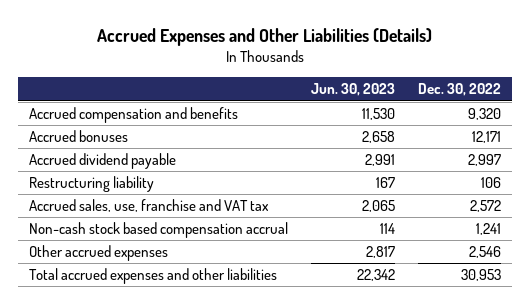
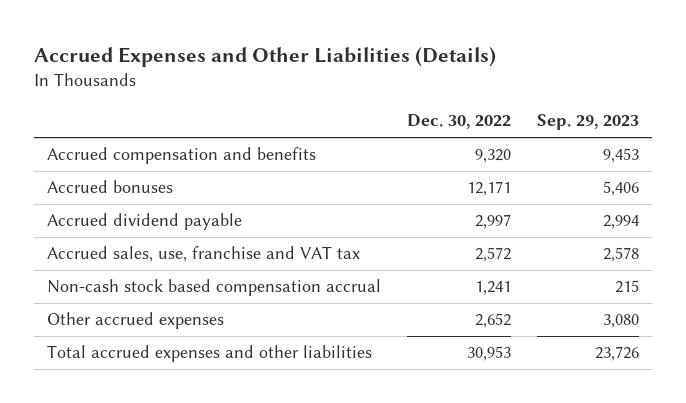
[311,83,396,97] Jun. 30, 2023 -> none
none -> [537,114,640,131] Sep. 29, 2023
[29,176,155,193] Restructuring liability -> none
[469,246,502,259] 2,546 -> [474,313,511,329] 2,652

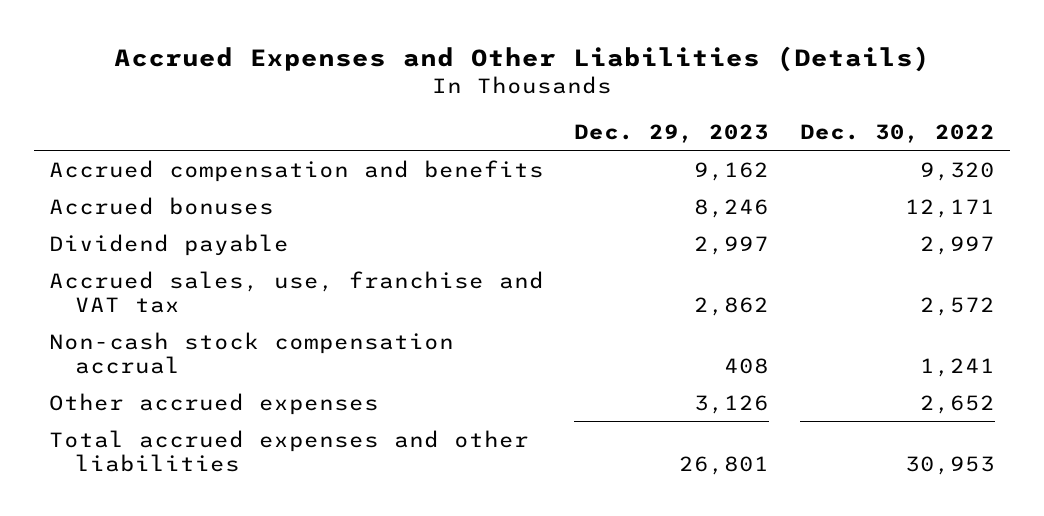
[537,114,640,131] Sep. 29, 2023 -> none
none -> [574,123,770,143] Dec. 29, 2023
[46,213,242,231] Accrued dividend payable -> [49,233,290,256] Dividend payable
[46,279,381,297] Non-cash stock based compensation accrual -> [49,331,455,374] Non-cash stock compensation accrual

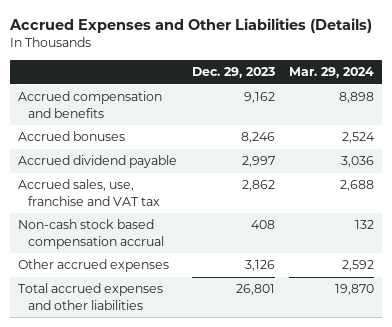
[799,123,995,143] Dec. 30, 2022 -> none
none -> [289,67,375,79] Mar. 29, 2024
[49,233,290,256] Dividend payable -> [17,155,177,169] Accrued dividend payable
[49,331,455,374] Non-cash stock compensation accrual -> [17,219,165,249] Non-cash stock based compensation accrual

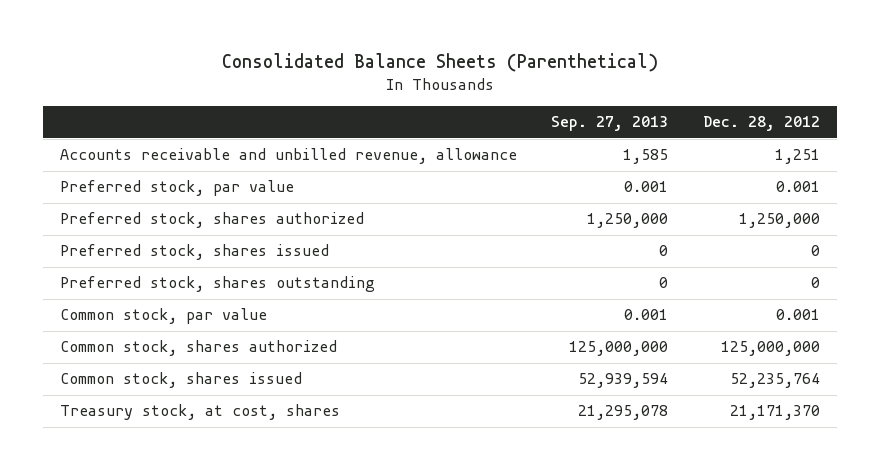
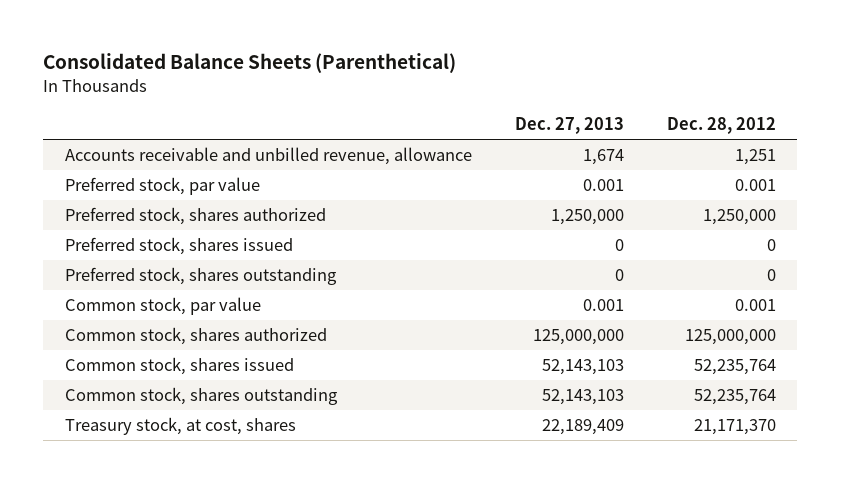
[551,116,669,132] Sep. 27, 2013 -> none
none -> [514,117,624,135] Dec. 27, 2013
none -> [64,387,338,406] Common stock, shares outstanding

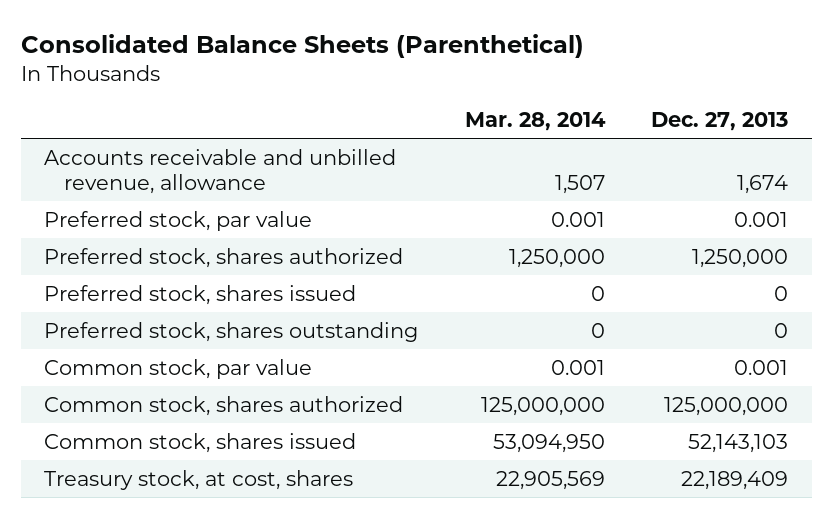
[666,117,776,135] Dec. 28, 2012 -> none
none -> [464,112,606,132] Mar. 28, 2014
[64,387,338,406] Common stock, shares outstanding -> none

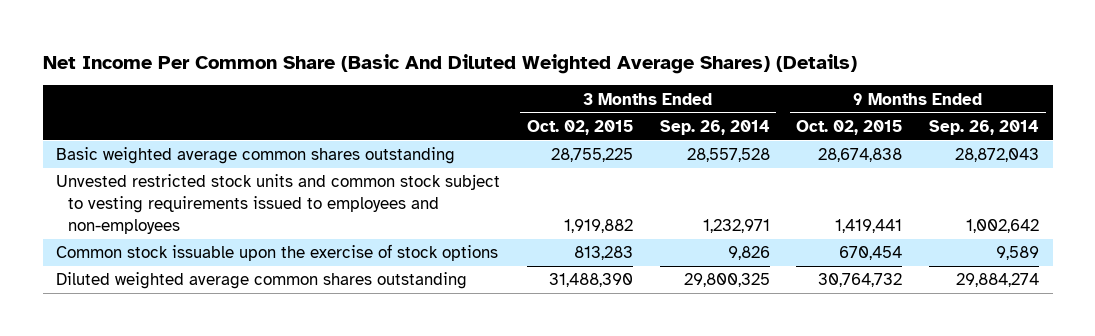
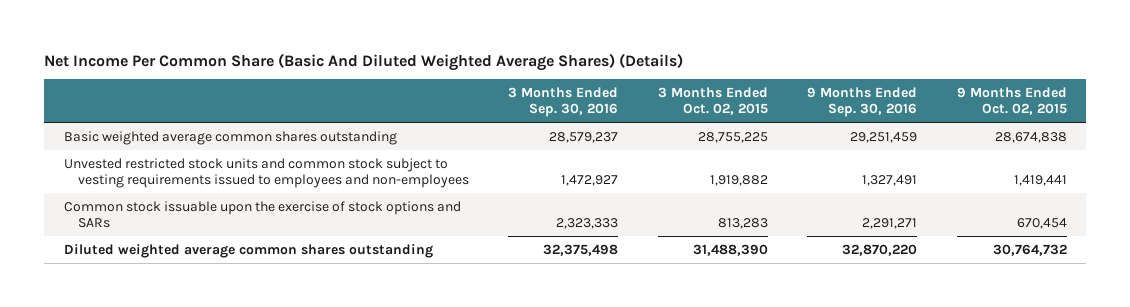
[659,119,770,135] Sep. 26, 2014 -> none
[929,119,1040,135] Sep. 26, 2014 -> none
none -> [508,87,619,118] 3 Months Ended Sep. 30, 2016
none -> [807,87,918,118] 9 Months Ended Sep. 30, 2016
[55,244,498,262] Common stock issuable upon the exercise of stock options -> [63,200,461,228] Common stock issuable upon the exercise of stock options and SARs

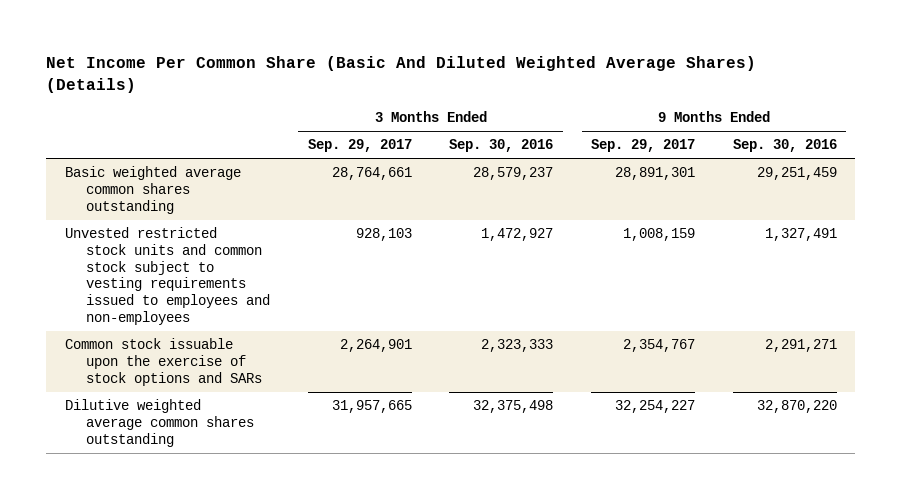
[657,87,768,116] 3 Months Ended Oct. 02, 2015 -> none
[956,87,1067,116] 9 Months Ended Oct. 02, 2015 -> none
none -> [307,139,412,153] Sep. 29, 2017
none -> [590,139,695,153] Sep. 29, 2017
[63,243,433,258] Diluted weighted average common shares outstanding -> [65,399,255,447] Dilutive weighted average common shares outstanding

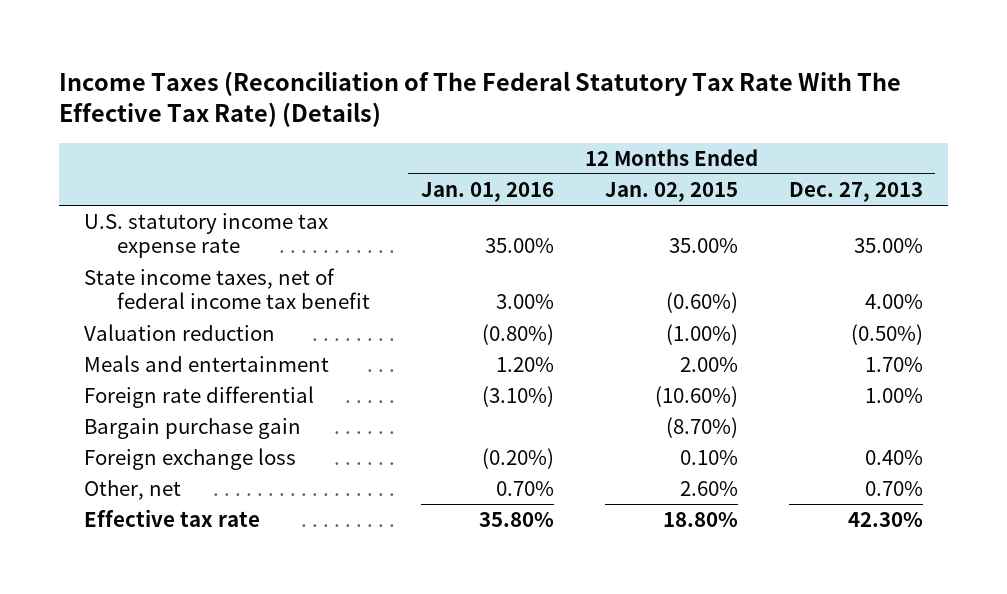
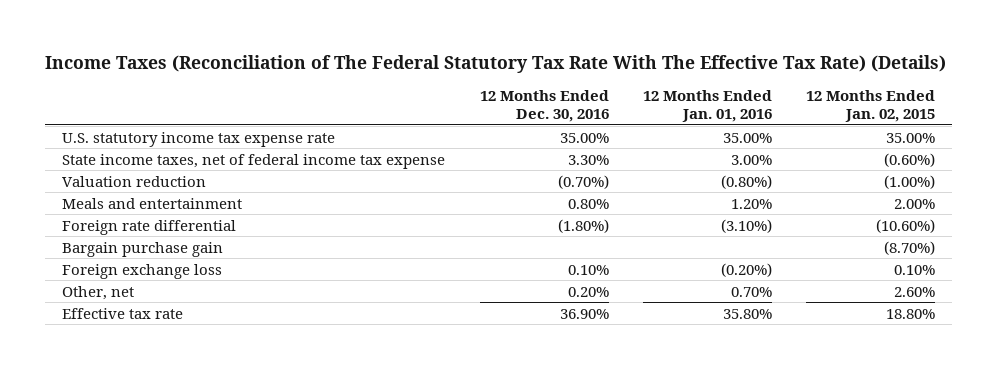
[788,181,923,202] Dec. 27, 2013 -> none
none -> [479,89,609,123] 12 Months Ended Dec. 30, 2016
[84,268,370,310] State income taxes, net of federal income tax benefit -> [62,153,446,169] State income taxes, net of federal income tax expense

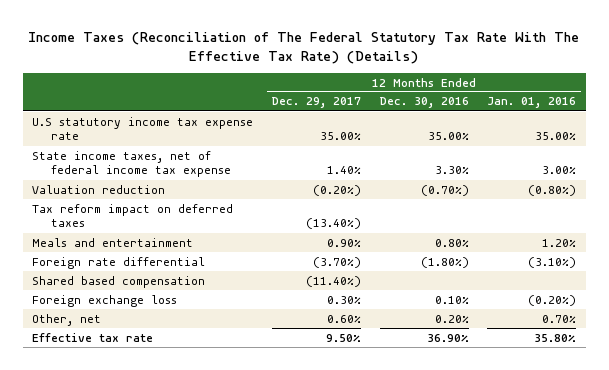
[806,89,936,123] 12 Months Ended Jan. 02, 2015 -> none
none -> [272,97,362,109] Dec. 29, 2017
[62,131,336,147] U.S. statutory income tax expense rate -> [32,116,254,141] U.S statutory income tax expense rate
none -> [32,203,234,228] Tax reform impact on deferred taxes
[62,241,224,257] Bargain purchase gain -> none
none -> [32,275,206,288] Shared based compensation

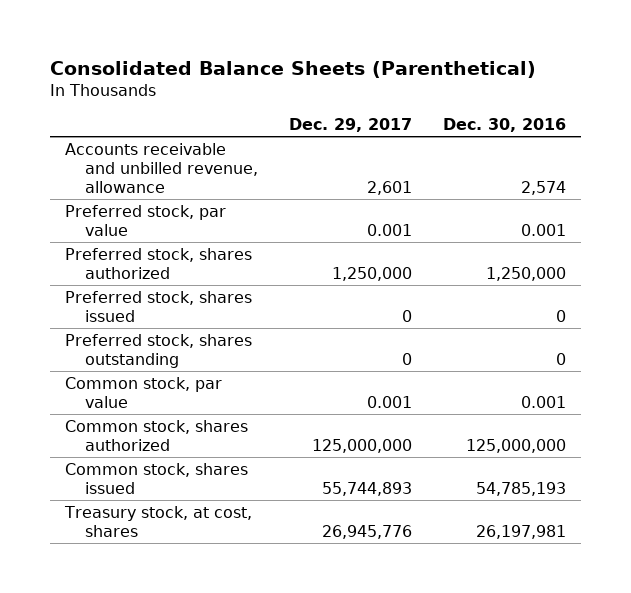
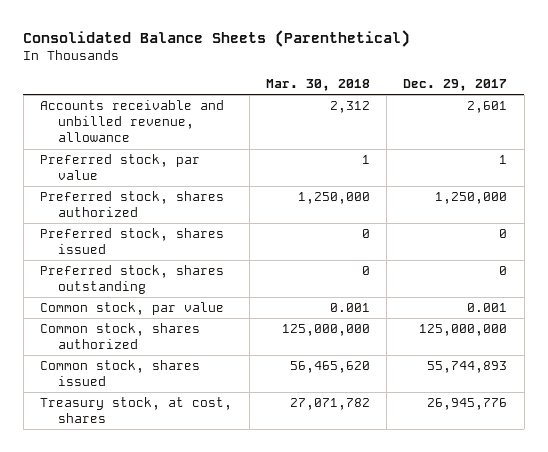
[442,117,566,132] Dec. 30, 2016 -> none
none -> [265,78,370,91] Mar. 30, 2018
[366,223,412,236] 0.001 -> [499,154,508,164] 1

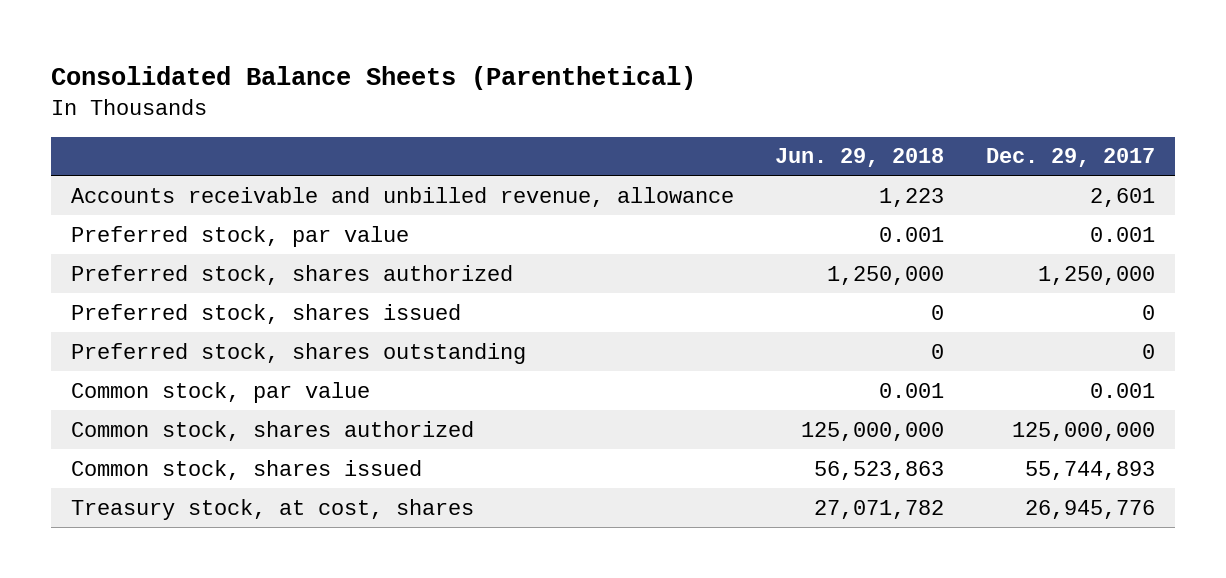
[265,78,370,91] Mar. 30, 2018 -> none
none -> [775,148,945,168] Jun. 29, 2018
[499,154,508,164] 1 -> [1089,226,1155,242] 0.001

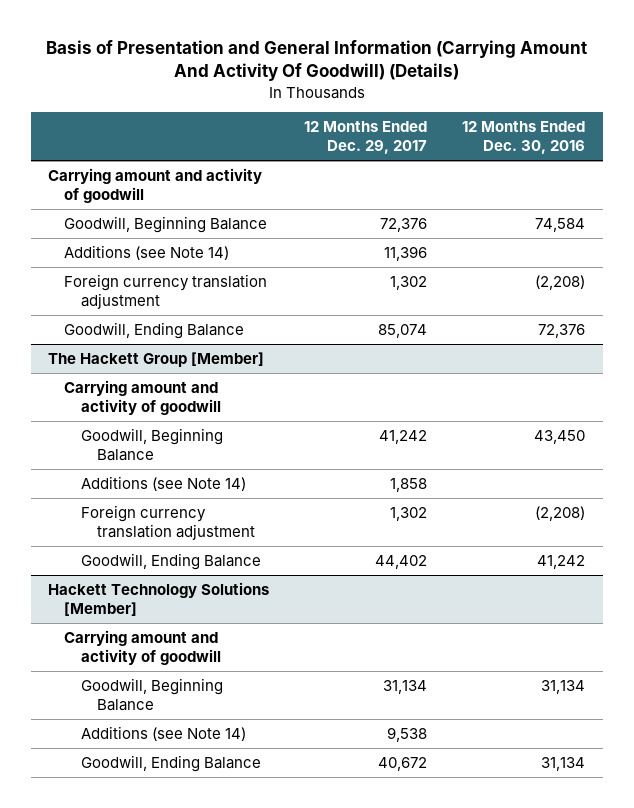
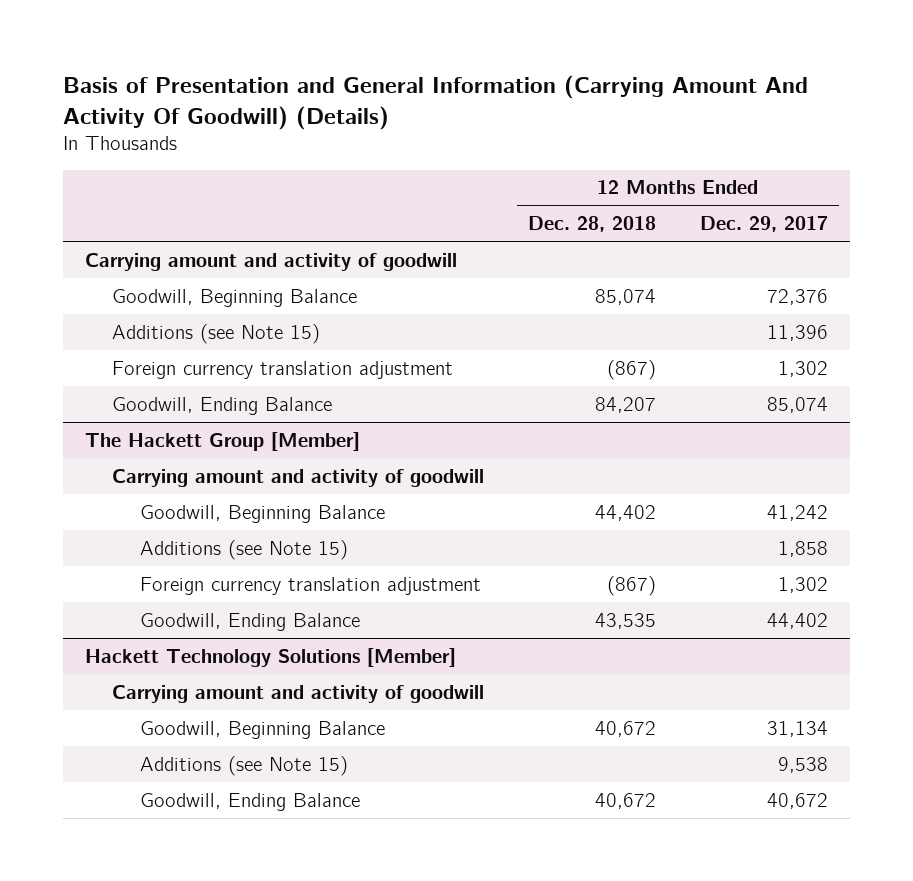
[462,121,586,155] 12 Months Ended Dec. 30, 2016 -> none
none -> [528,216,657,233] Dec. 28, 2018
[64,244,230,260] Additions (see Note 14) -> [112,323,321,344] Additions (see Note 15)
[80,475,246,491] Additions (see Note 14) -> [139,539,348,560] Additions (see Note 15)
[80,725,246,741] Additions (see Note 14) -> [139,755,348,776] Additions (see Note 15)

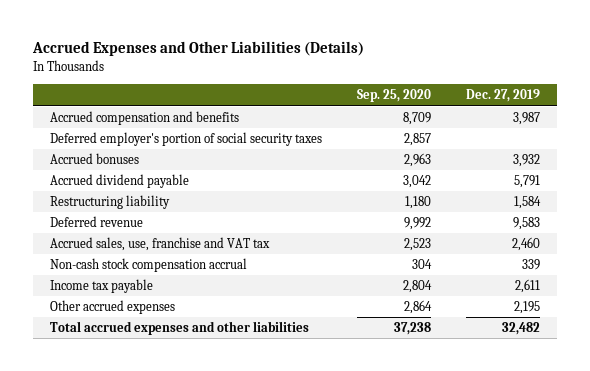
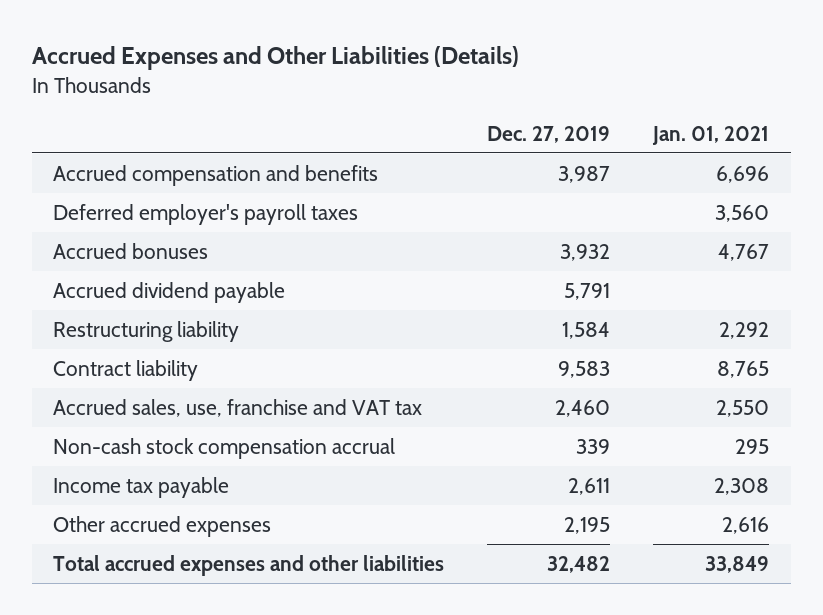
[357,89,432,103] Sep. 25, 2020 -> none
none -> [652,125,770,145] Jan. 01, 2021
[50,132,323,147] Deferred employer's portion of social security taxes -> none
none -> [53,203,359,225] Deferred employer's payroll taxes
[50,216,144,228] Deferred revenue -> [53,359,199,381] Contract liability

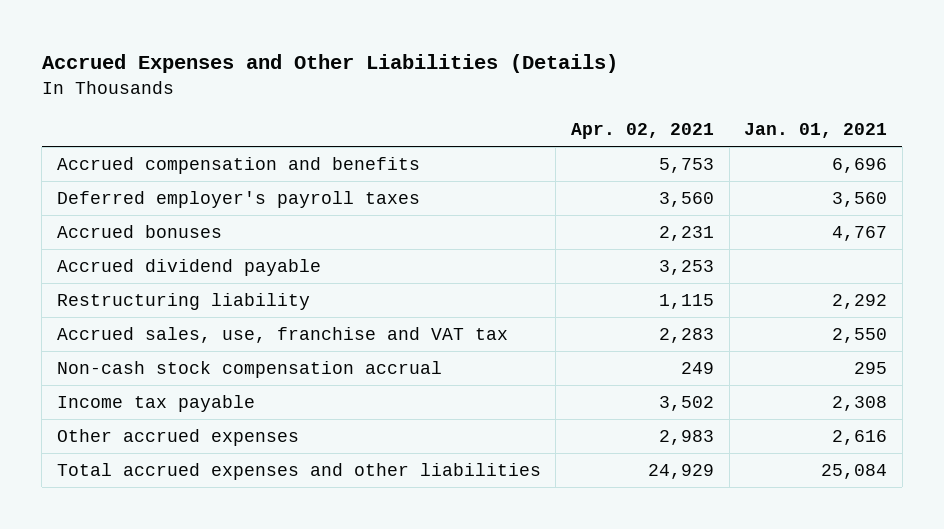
[487,125,611,143] Dec. 27, 2019 -> none
none -> [570,122,714,139] Apr. 02, 2021
[53,359,199,381] Contract liability -> none
[705,555,770,573] 33,849 -> [821,464,888,480] 25,084

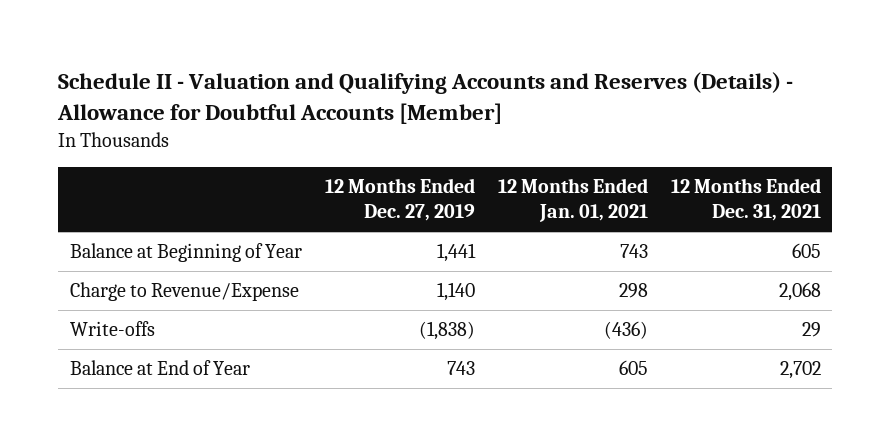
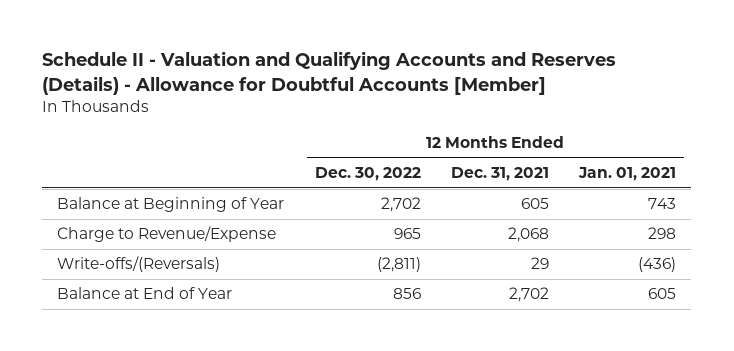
[324,178,475,222] 12 Months Ended Dec. 27, 2019 -> none
none -> [314,167,421,182] Dec. 30, 2022
[69,321,155,337] Write-offs -> [57,256,221,273] Write-offs/(Reversals)

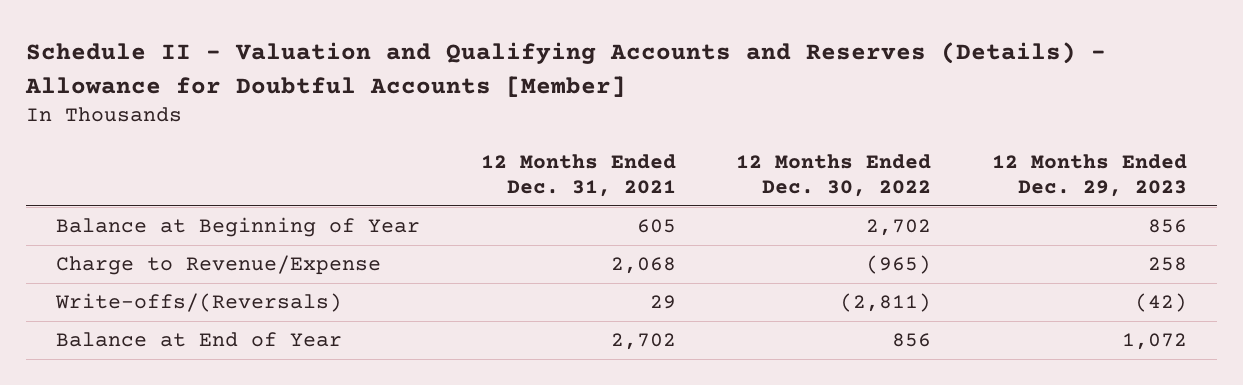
[578,167,677,182] Jan. 01, 2021 -> none
none -> [991,154,1187,198] 12 Months Ended Dec. 29, 2023
[393,228,421,240] 965 -> [866,255,932,275] (965)

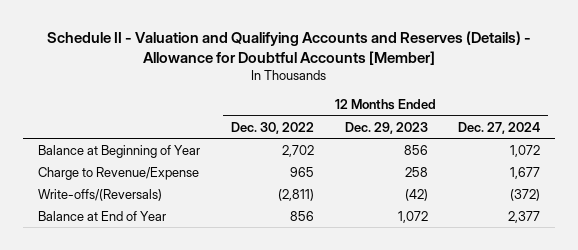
[480,154,676,198] 12 Months Ended Dec. 31, 2021 -> none
none -> [458,121,541,134] Dec. 27, 2024
[866,255,932,275] (965) -> [289,166,314,177] 965

